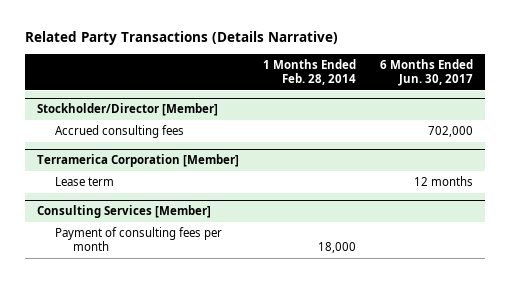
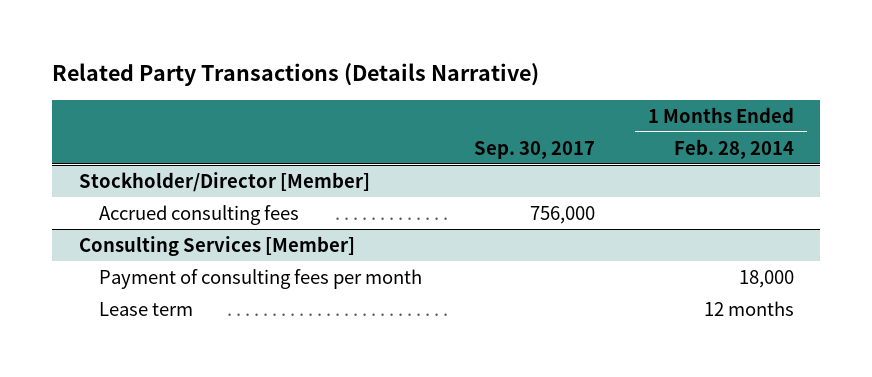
[379,59,473,87] 6 Months Ended Jun. 30, 2017 -> none
none -> [474,140,596,159] Sep. 30, 2017
[36,154,239,168] Terramerica Corporation [Member] -> none
[54,177,114,187] Lease term -> none
none -> [98,301,193,316] Lease term

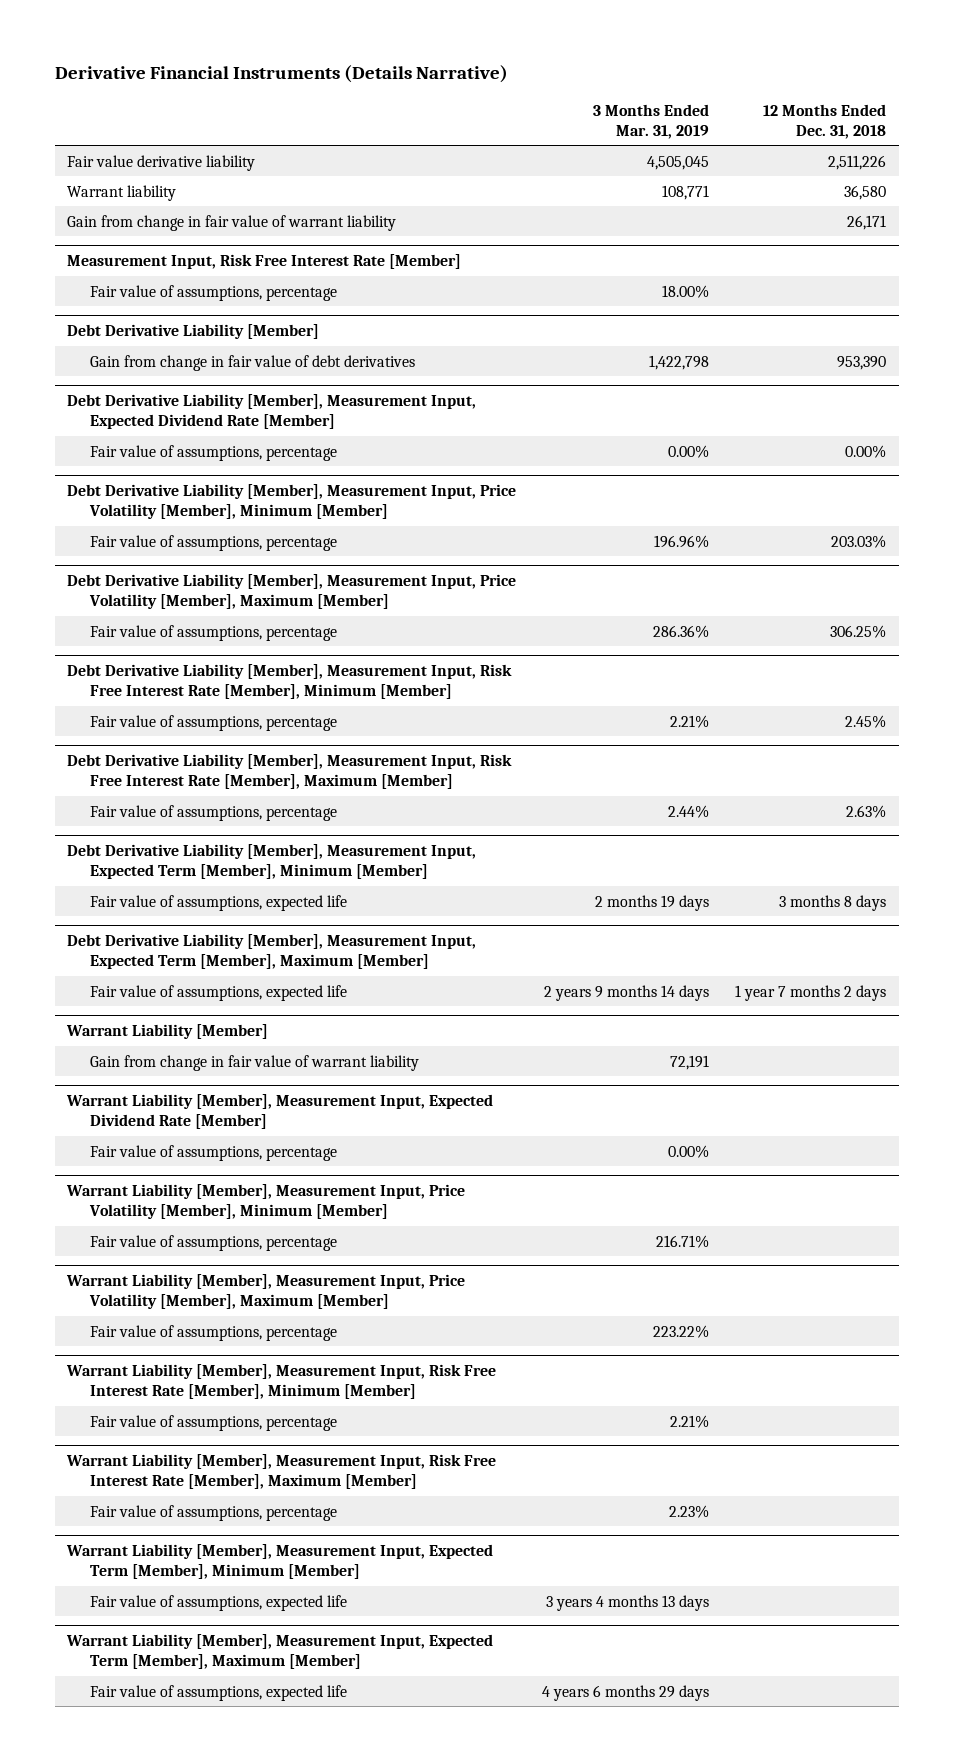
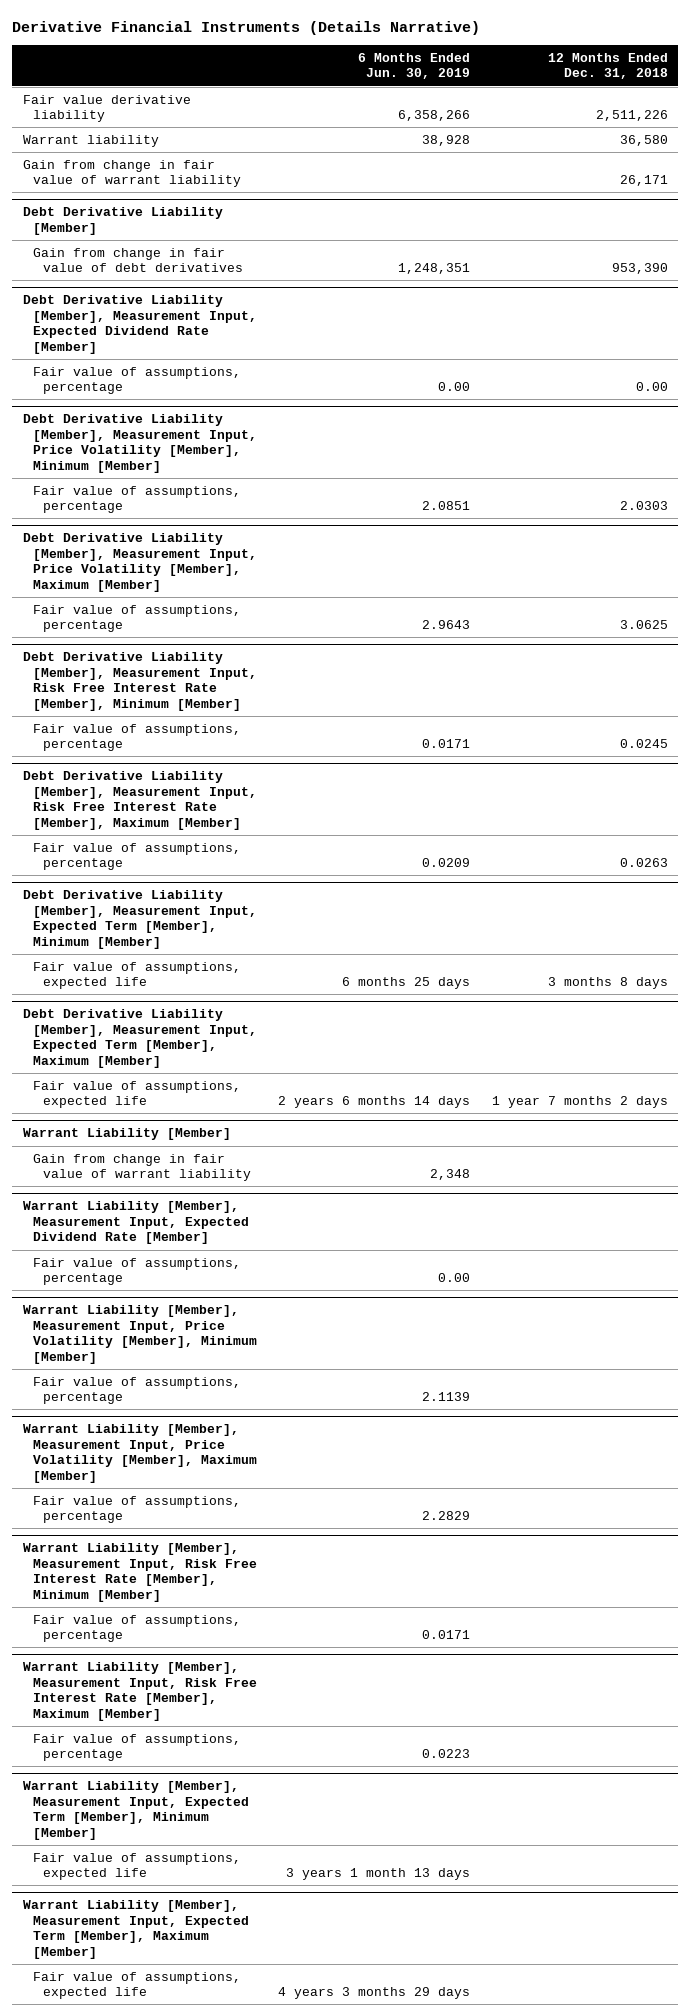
[593,103,710,139] 3 Months Ended Mar. 31, 2019 -> none
none -> [358,52,471,80] 6 Months Ended Jun. 30, 2019
[67,254,462,270] Measurement Input, Risk Free Interest Rate [Member] -> none
[89,284,337,301] Fair value of assumptions, percentage -> none
[845,444,887,458] 0.00% -> [635,382,668,392] 0.00
[831,534,887,548] 203.03% -> [619,501,668,511] 2.0303
[830,624,887,638] 306.25% -> [619,620,668,630] 3.0625
[845,714,887,728] 2.45% -> [619,739,668,749] 0.0245
[846,804,887,818] 2.63% -> [619,858,668,868] 0.0263

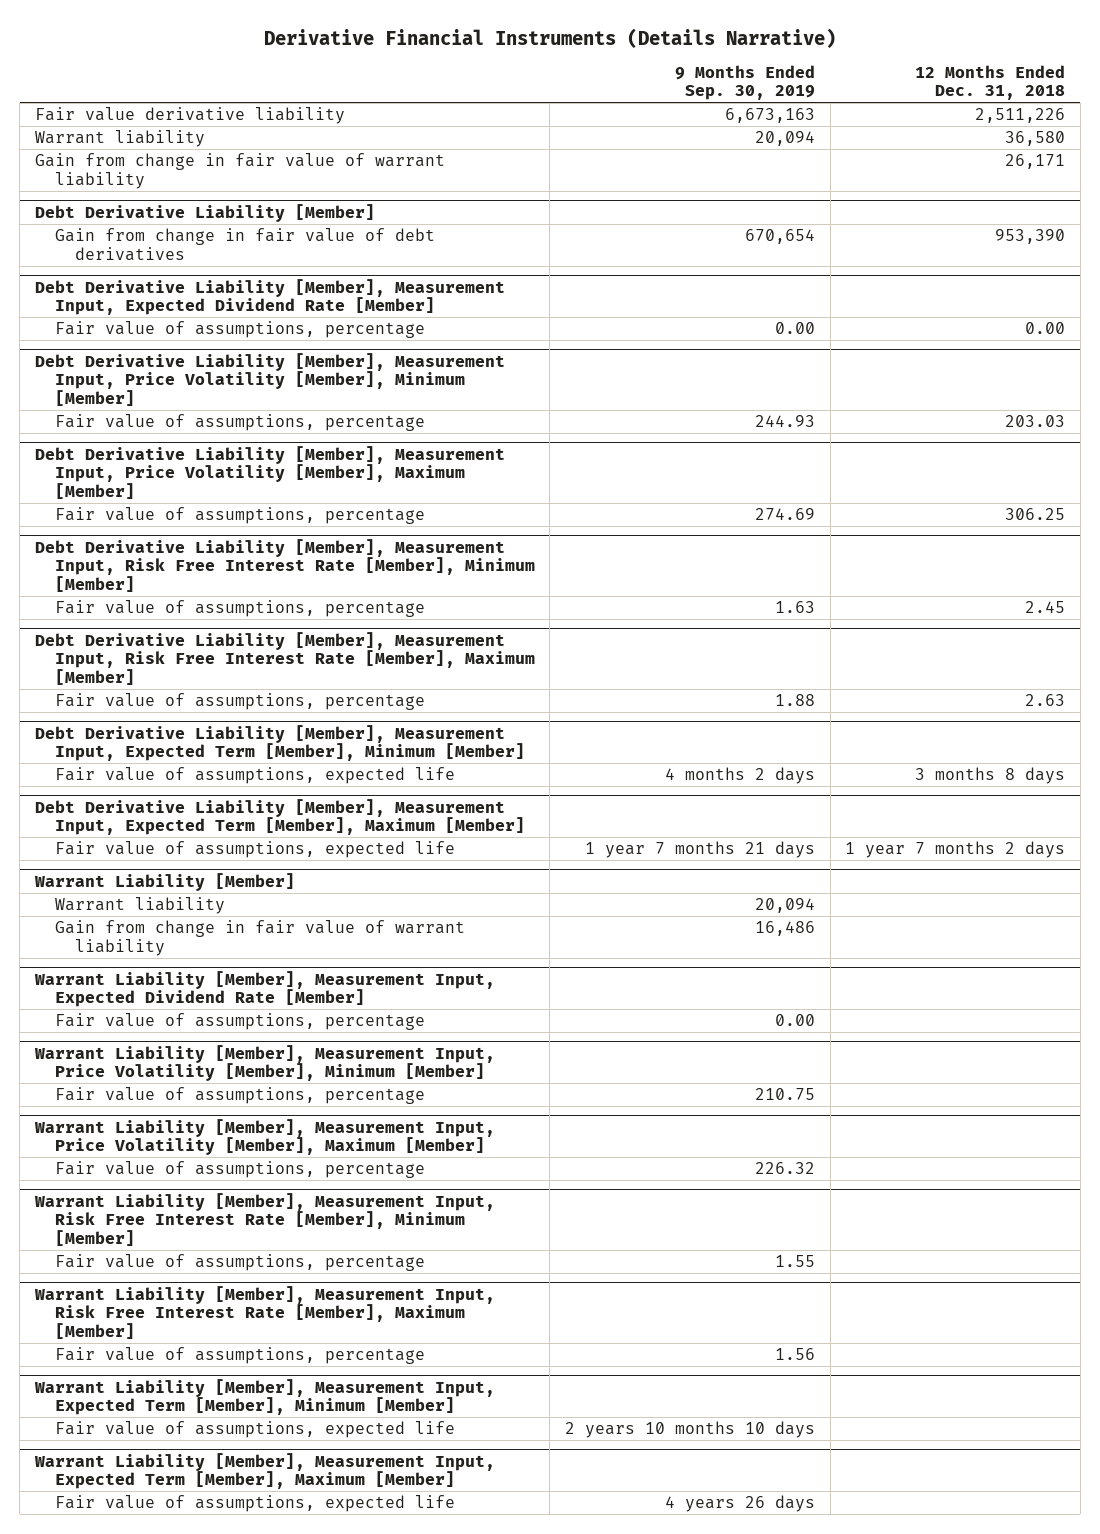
[358,52,471,80] 6 Months Ended Jun. 30, 2019 -> none
none -> [674,64,815,101] 9 Months Ended Sep. 30, 2019
[619,501,668,511] 2.0303 -> [1005,415,1066,428] 203.03
[619,620,668,630] 3.0625 -> [1005,508,1066,521] 306.25
[619,739,668,749] 0.0245 -> [1025,601,1066,614] 2.45
[619,858,668,868] 0.0263 -> [1025,694,1066,707] 2.63
none -> [54,897,225,915] Warrant liability

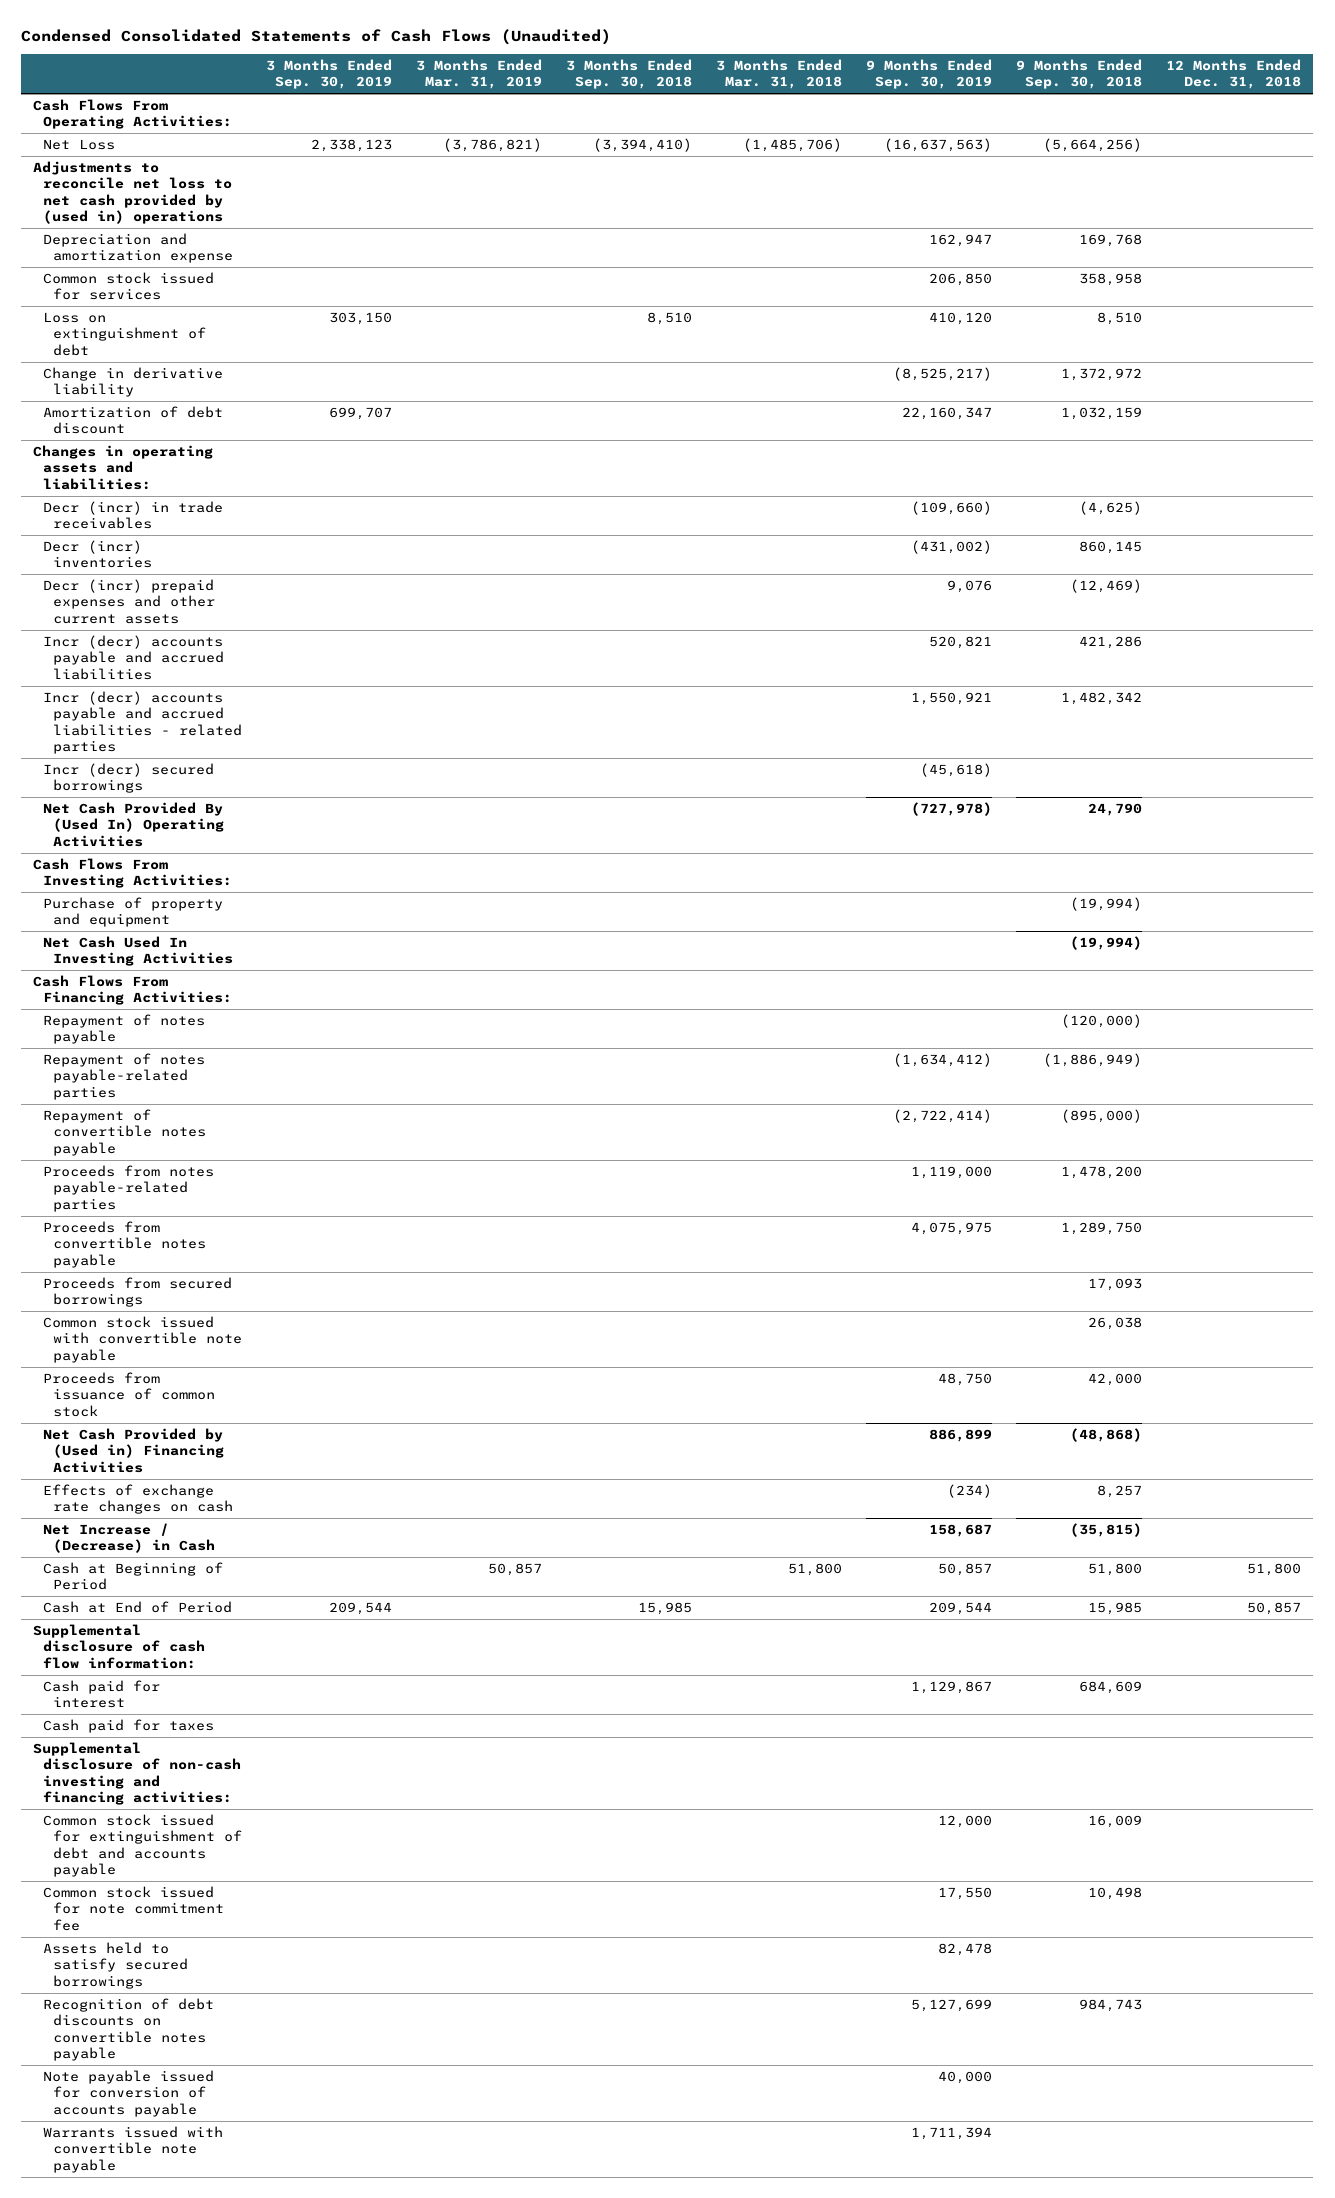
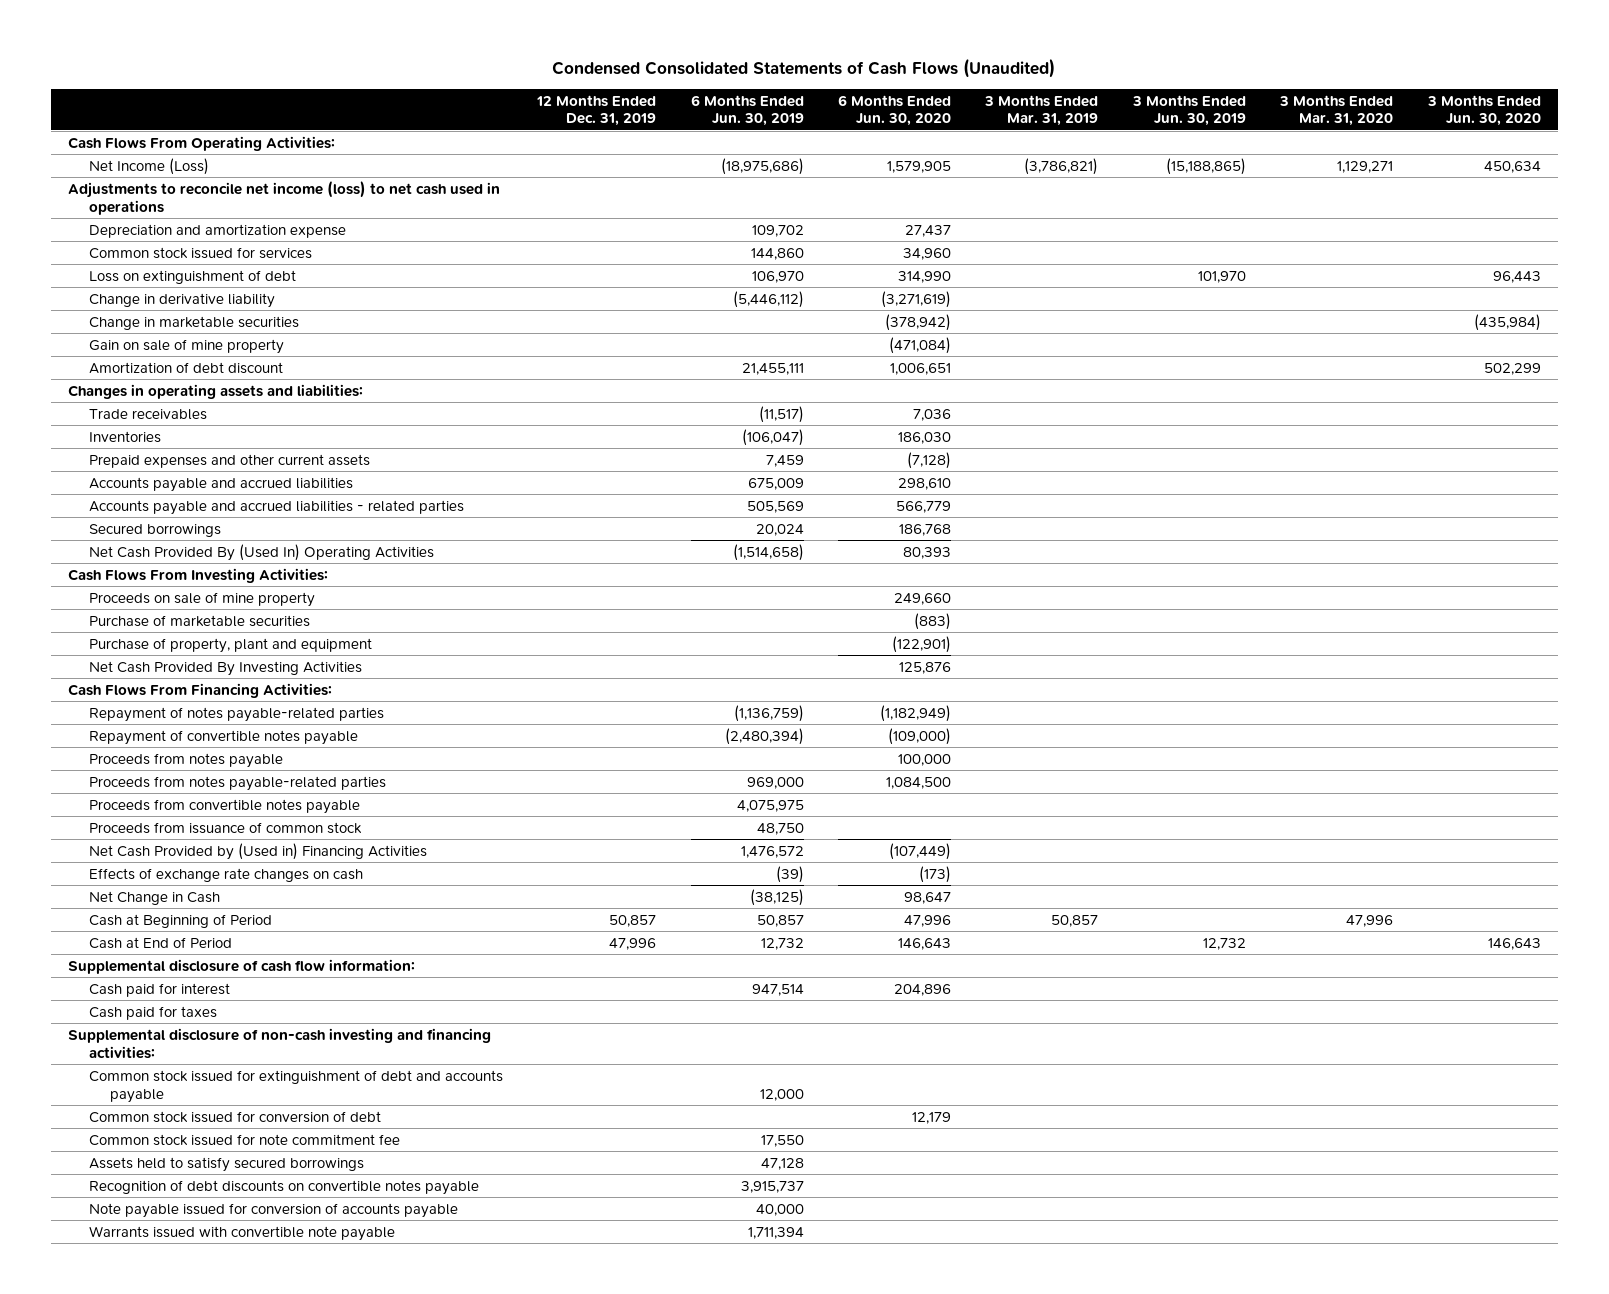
[266,58,393,90] 3 Months Ended Sep. 30, 2019 -> none
[566,58,693,90] 3 Months Ended Sep. 30, 2018 -> none
[716,58,843,90] 3 Months Ended Mar. 31, 2018 -> none
[866,58,993,90] 9 Months Ended Sep. 30, 2019 -> none
[1016,58,1143,90] 9 Months Ended Sep. 30, 2018 -> none
[1166,58,1302,90] 12 Months Ended Dec. 31, 2018 -> none
none -> [536,94,657,127] 12 Months Ended Dec. 31, 2019
none -> [690,94,804,127] 6 Months Ended Jun. 30, 2019
none -> [838,94,952,127] 6 Months Ended Jun. 30, 2020
none -> [1131,94,1246,127] 3 Months Ended Jun. 30, 2019
none -> [1279,94,1394,127] 3 Months Ended Mar. 31, 2020
none -> [1426,94,1541,127] 3 Months Ended Jun. 30, 2020
[43,138,116,150] Net Loss -> [88,157,209,175] Net Income (Loss)
[33,160,233,225] Adjustments to reconcile net loss to net cash provided by (used in) operations -> [67,180,500,215] Adjustments to reconcile net income (loss) to net cash used in operations
none -> [88,315,299,330] Change in marketable securities
none -> [88,338,284,354] Gain on sale of mine property
[43,500,224,530] Decr (incr) in trade receivables -> [88,408,207,420] Trade receivables
[43,539,153,569] Decr (incr) inventories -> [88,430,161,443] Inventories
[43,578,216,624] Decr (incr) prepaid expenses and other current assets -> [88,453,370,468] Prepaid expenses and other current assets
[43,634,225,680] Incr (decr) accounts payable and accrued liabilities -> [88,476,353,492] Accounts payable and accrued liabilities
[43,690,243,755] Incr (decr) accounts payable and accrued liabilities - related parties -> [88,499,464,515] Accounts payable and accrued liabilities - related parties
[43,762,215,794] Incr (decr) secured borrowings -> [88,523,221,537] Secured borrowings
none -> [88,591,315,607] Proceeds on sale of mine property
none -> [88,614,310,627] Purchase of marketable securities
[43,896,224,928] Purchase of property and equipment -> [88,637,372,653] Purchase of property, plant and equipment
[43,935,234,967] Net Cash Used In Investing Activities -> [88,660,362,676] Net Cash Provided By Investing Activities
[43,1013,206,1045] Repayment of notes payable -> none
none -> [88,752,283,768] Proceeds from notes payable
[43,1276,233,1308] Proceeds from secured borrowings -> none
[43,1315,243,1363] Common stock issued with convertible note payable -> none
[43,1522,216,1554] Net Increase / (Decrease) in Cash -> [88,890,220,905] Net Change in Cash
none -> [88,1110,381,1123] Common stock issued for conversion of debt

